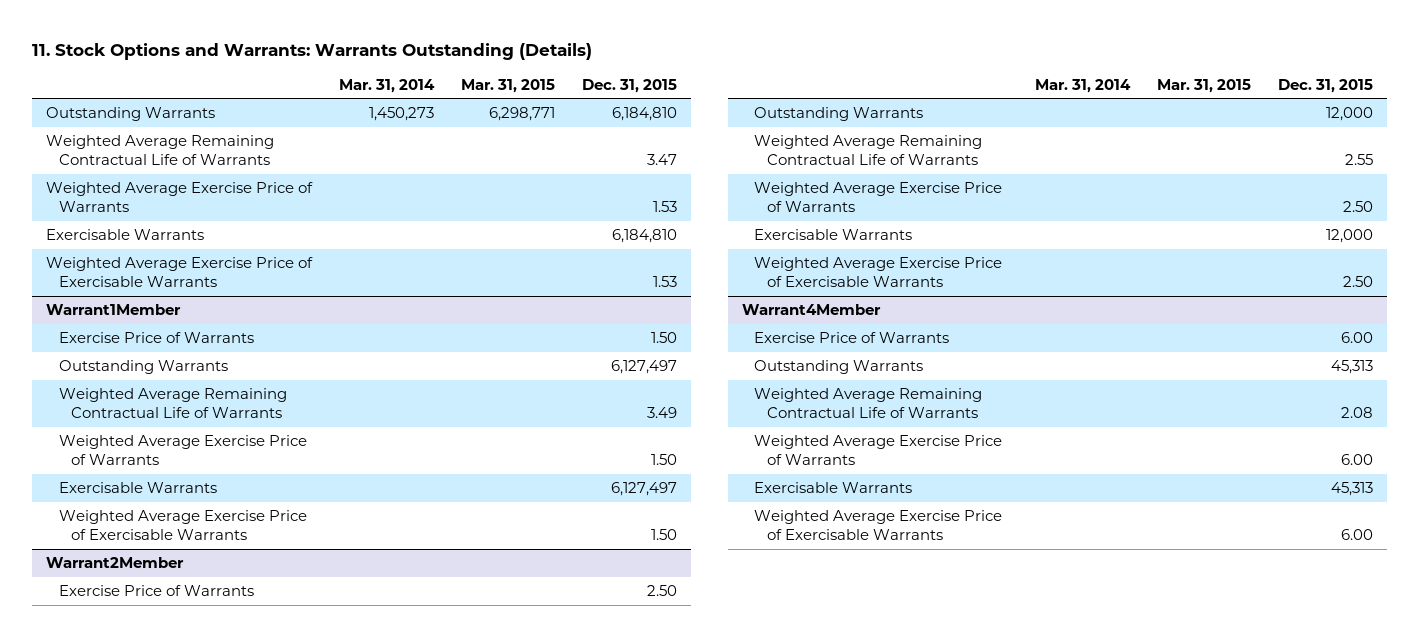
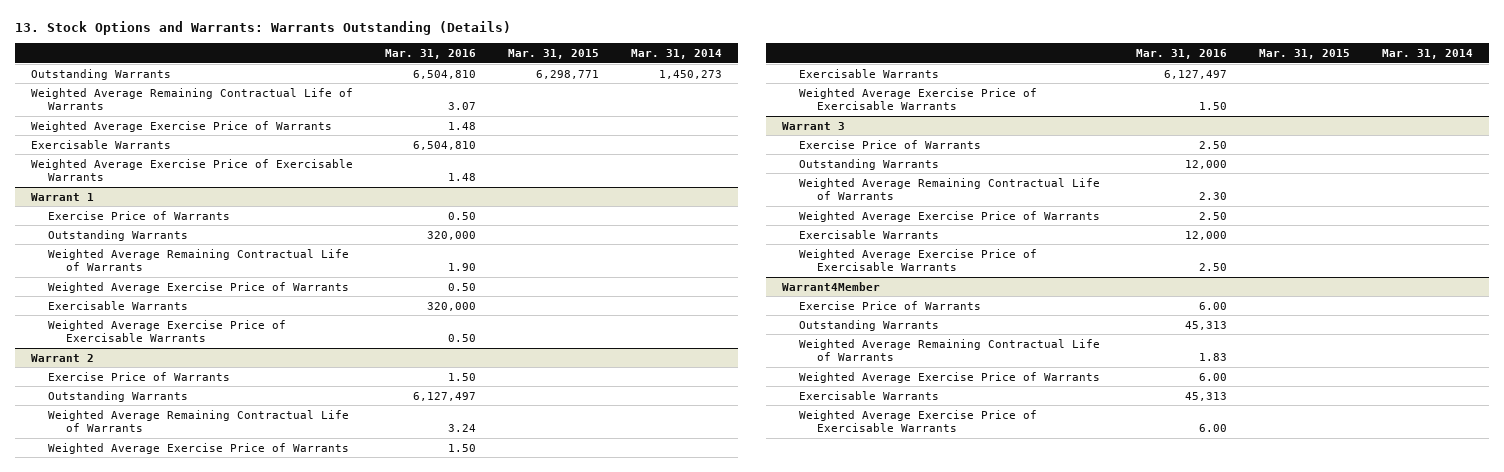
[32,42,593,60] 11. Stock Options and Warrants: Warrants Outstanding (Details) -> [14,21,511,36] 13. Stock Options and Warrants: Warrants Outstanding (Details)
[582,78,678,93] Dec. 31, 2015 -> none
none -> [385,49,477,60] Mar. 31, 2016
[46,304,182,316] Warrant1Member -> [30,192,94,201] Warrant 1
[46,557,185,569] Warrant2Member -> [30,353,94,362] Warrant 2
none -> [782,121,846,130] Warrant 3
none -> [799,139,982,149] Exercise Price of Warrants
none -> [799,158,940,170] Outstanding Warrants
none -> [799,177,1101,201] Weighted Average Remaining Contractual Life of Warrants
none -> [799,210,1101,222] Weighted Average Exercise Price of Warrants
none -> [799,229,940,239] Exercisable Warrants
none -> [799,248,1038,272] Weighted Average Exercise Price of Exercisable Warrants

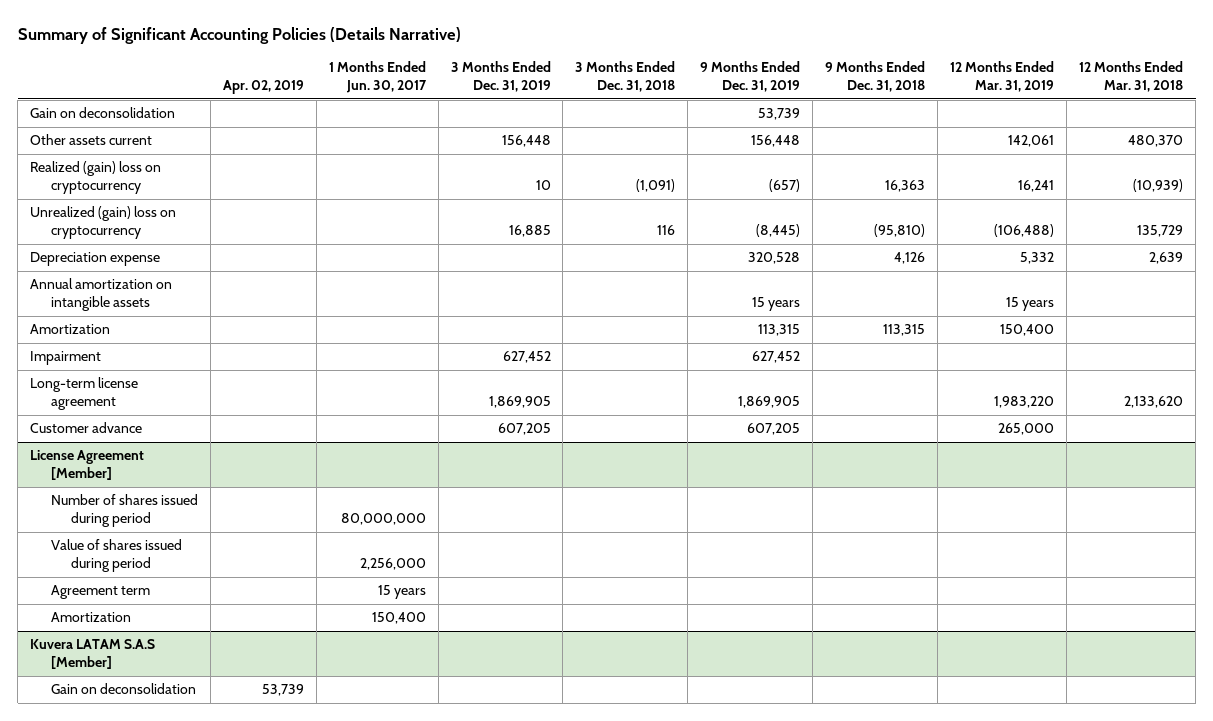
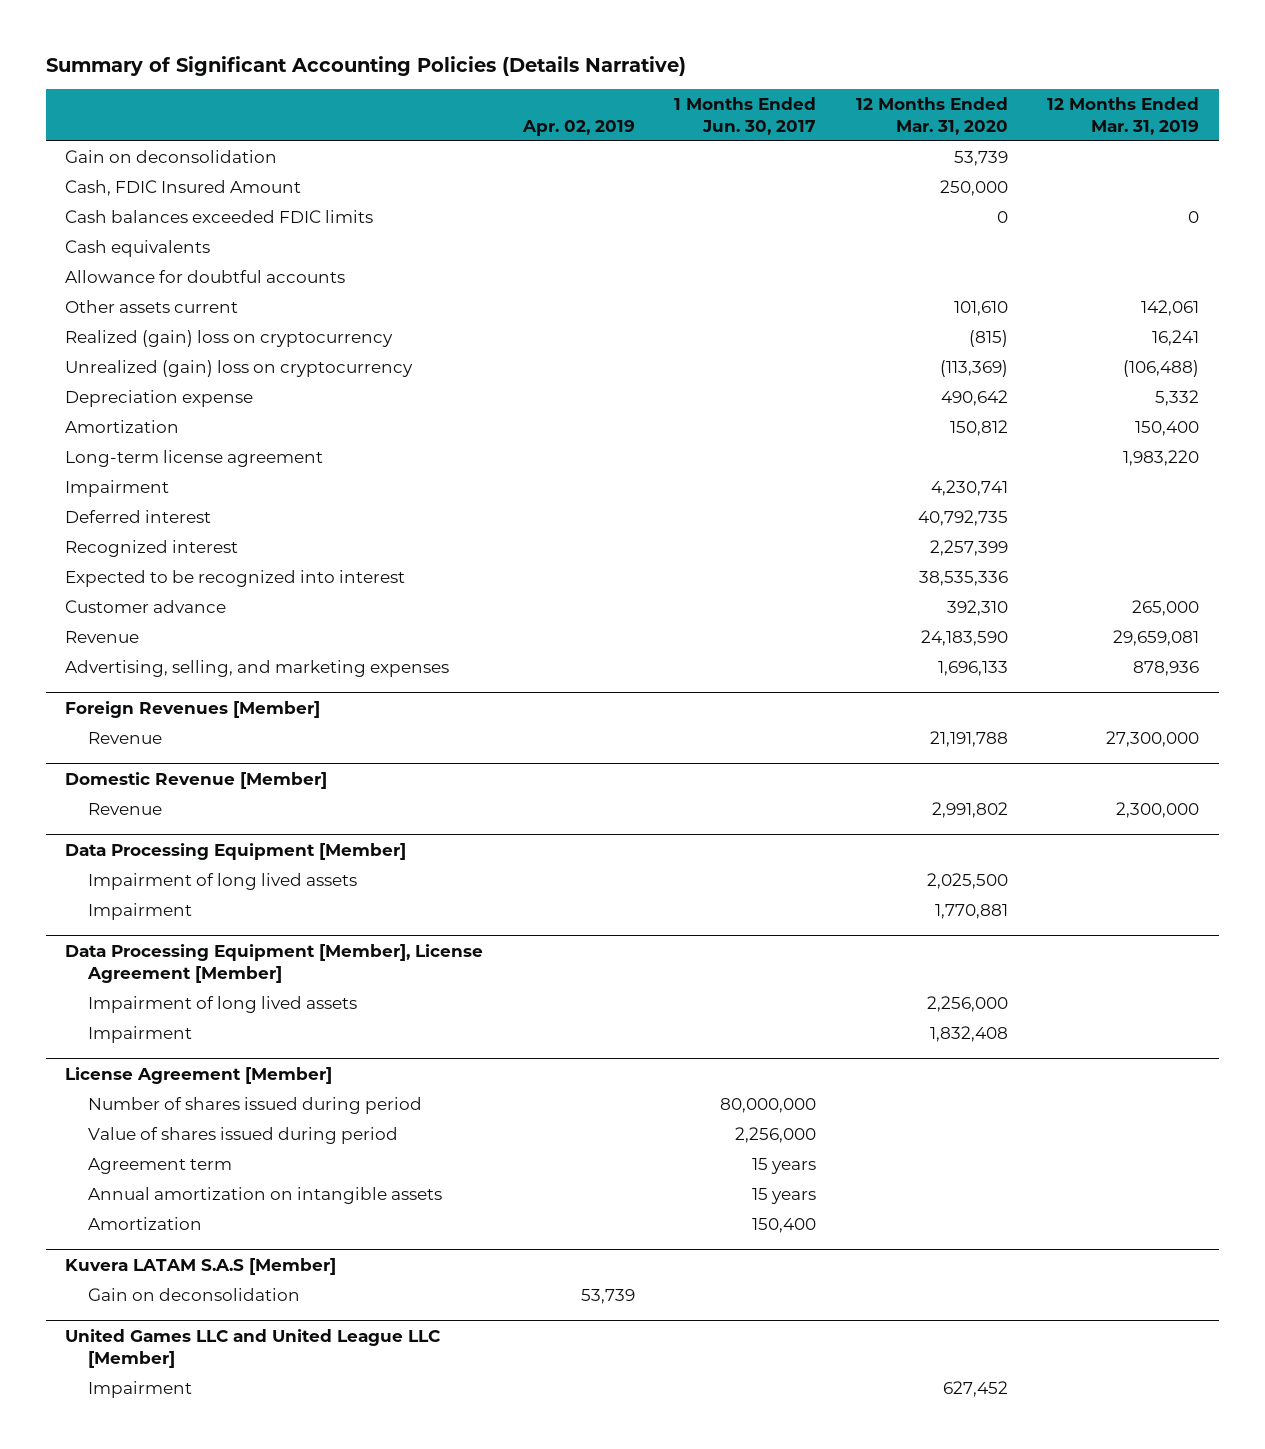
[450,61,551,93] 3 Months Ended Dec. 31, 2019 -> none
[575,61,676,93] 3 Months Ended Dec. 31, 2018 -> none
[700,61,801,93] 9 Months Ended Dec. 31, 2019 -> none
[825,61,926,93] 9 Months Ended Dec. 31, 2018 -> none
[1079,61,1184,93] 12 Months Ended Mar. 31, 2018 -> none
none -> [855,96,1008,135] 12 Months Ended Mar. 31, 2020
none -> [65,180,302,197] Cash, FDIC Insured Amount
none -> [65,210,374,224] Cash balances exceeded FDIC limits
none -> [65,240,211,258] Cash equivalents
none -> [65,270,346,284] Allowance for doubtful accounts
[30,278,173,312] Annual amortization on intangible assets -> none
[30,351,102,366] Impairment -> [65,480,170,498] Impairment
none -> [65,510,212,524] Deferred interest
none -> [65,540,239,558] Recognized interest
none -> [65,570,406,588] Expected to be recognized into interest
none -> [65,631,140,644] Revenue
none -> [65,660,450,678] Advertising, selling, and marketing expenses
none -> [65,700,321,718] Foreign Revenues [Member]
none -> [88,732,163,745] Revenue
none -> [65,771,328,789] Domestic Revenue [Member]
none -> [88,803,163,816] Revenue
none -> [65,842,407,860] Data Processing Equipment [Member]
none -> [88,873,358,891] Impairment of long lived assets
none -> [88,903,193,921] Impairment
none -> [65,943,484,983] Data Processing Equipment [Member], License Agreement [Member]
none -> [88,996,358,1014] Impairment of long lived assets
none -> [88,1026,193,1044] Impairment
none -> [88,1187,443,1205] Annual amortization on intangible assets
none -> [65,1328,442,1368] United Games LLC and United League LLC [Member]
none -> [88,1381,193,1399] Impairment

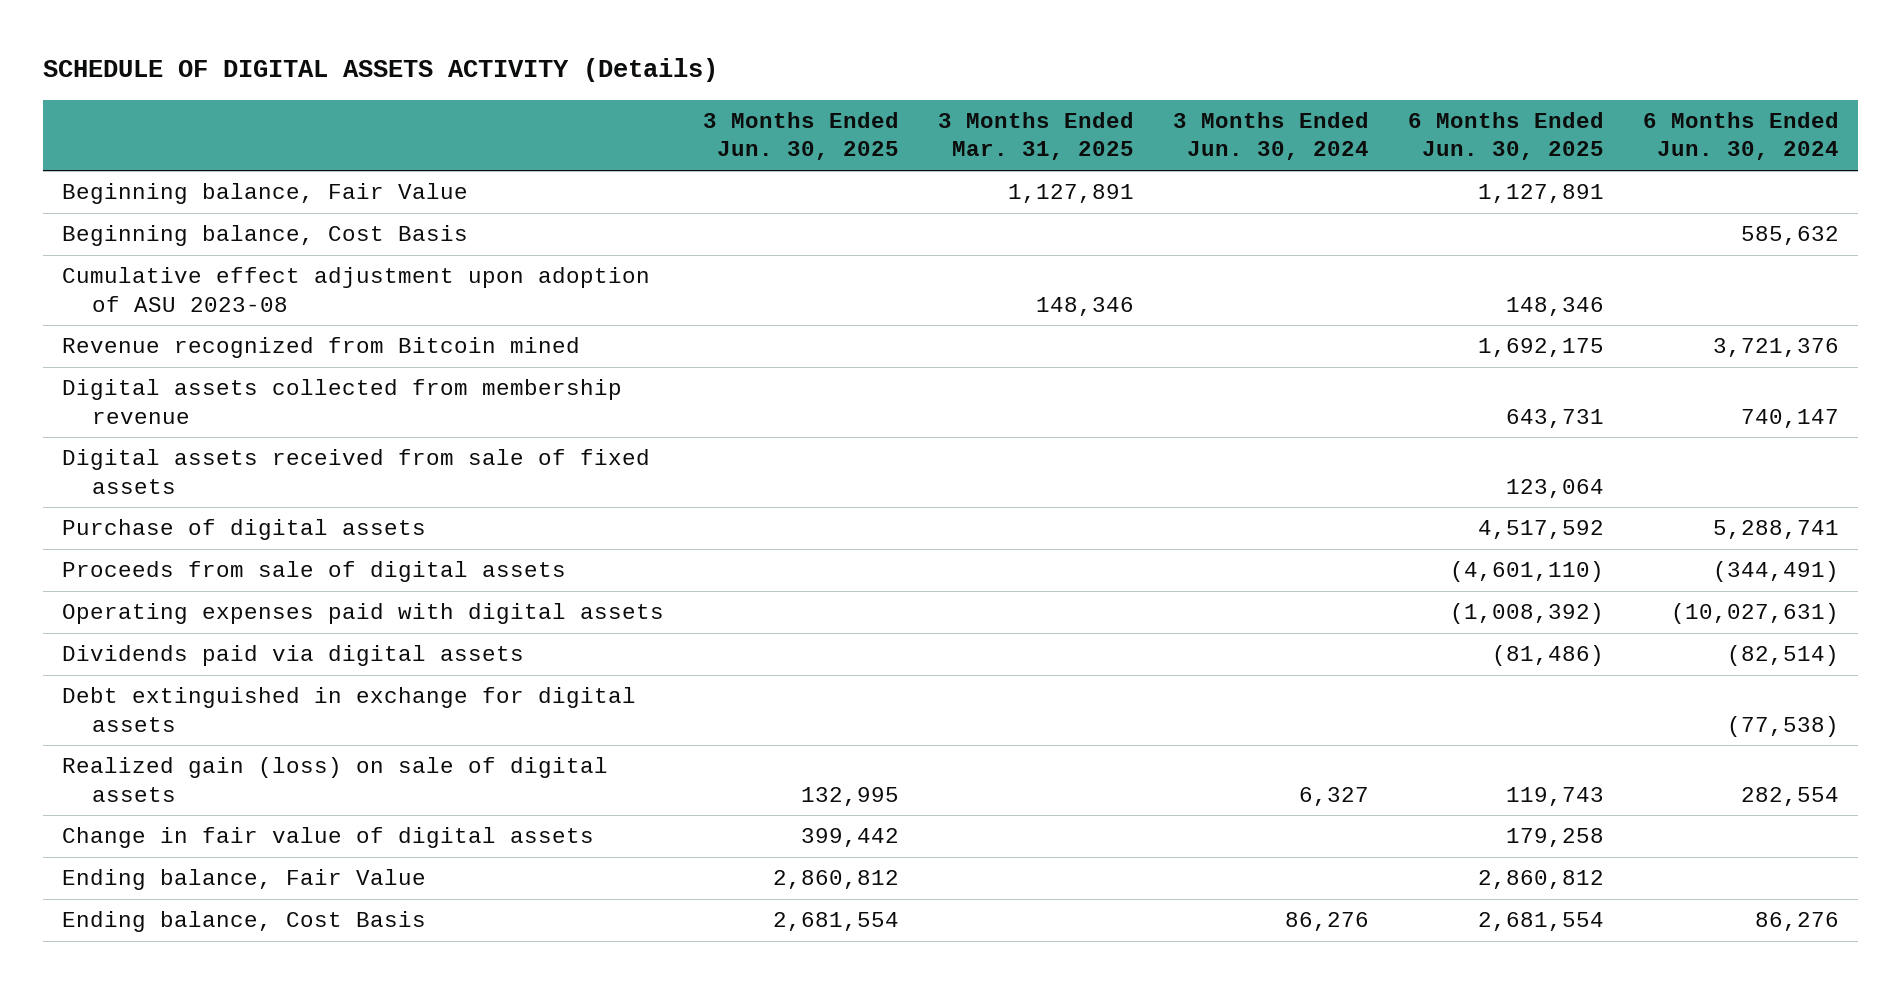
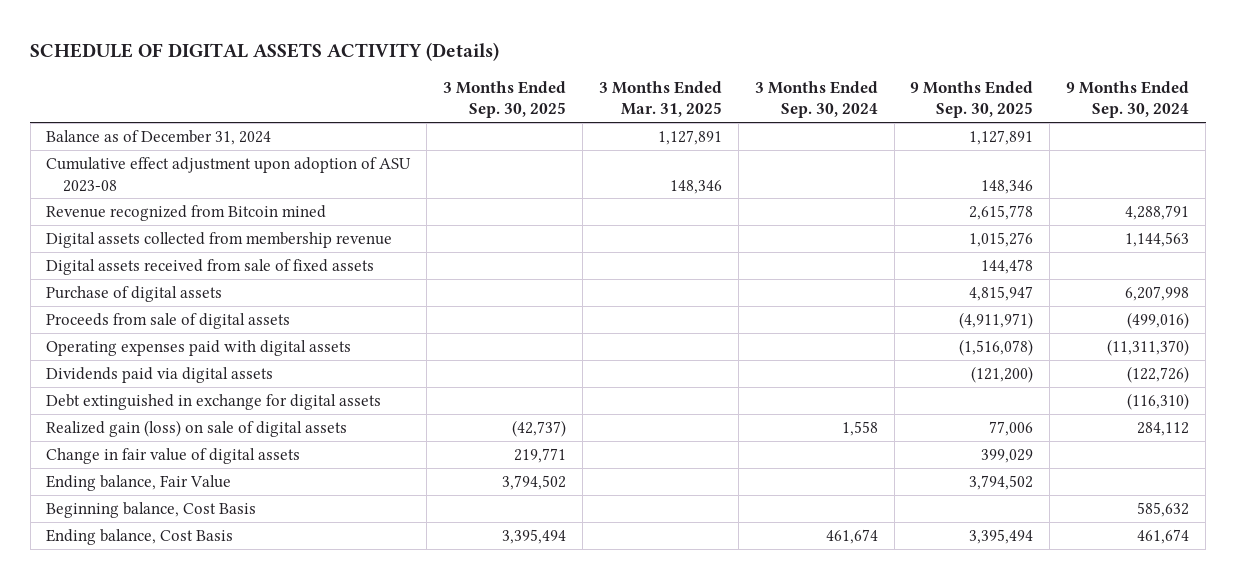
[703,112,900,161] 3 Months Ended Jun. 30, 2025 -> none
[1173,112,1370,161] 3 Months Ended Jun. 30, 2024 -> none
[1407,112,1604,161] 6 Months Ended Jun. 30, 2025 -> none
[1642,112,1839,161] 6 Months Ended Jun. 30, 2024 -> none
none -> [443,80,567,119] 3 Months Ended Sep. 30, 2025
none -> [754,80,878,119] 3 Months Ended Sep. 30, 2024
none -> [910,80,1034,119] 9 Months Ended Sep. 30, 2025
none -> [1066,80,1190,119] 9 Months Ended Sep. 30, 2024
[62,183,469,205] Beginning balance, Fair Value -> [46,129,272,145] Balance as of December 31, 2024
[62,225,469,247] Beginning balance, Cost Basis -> [46,501,257,518] Beginning balance, Cost Basis

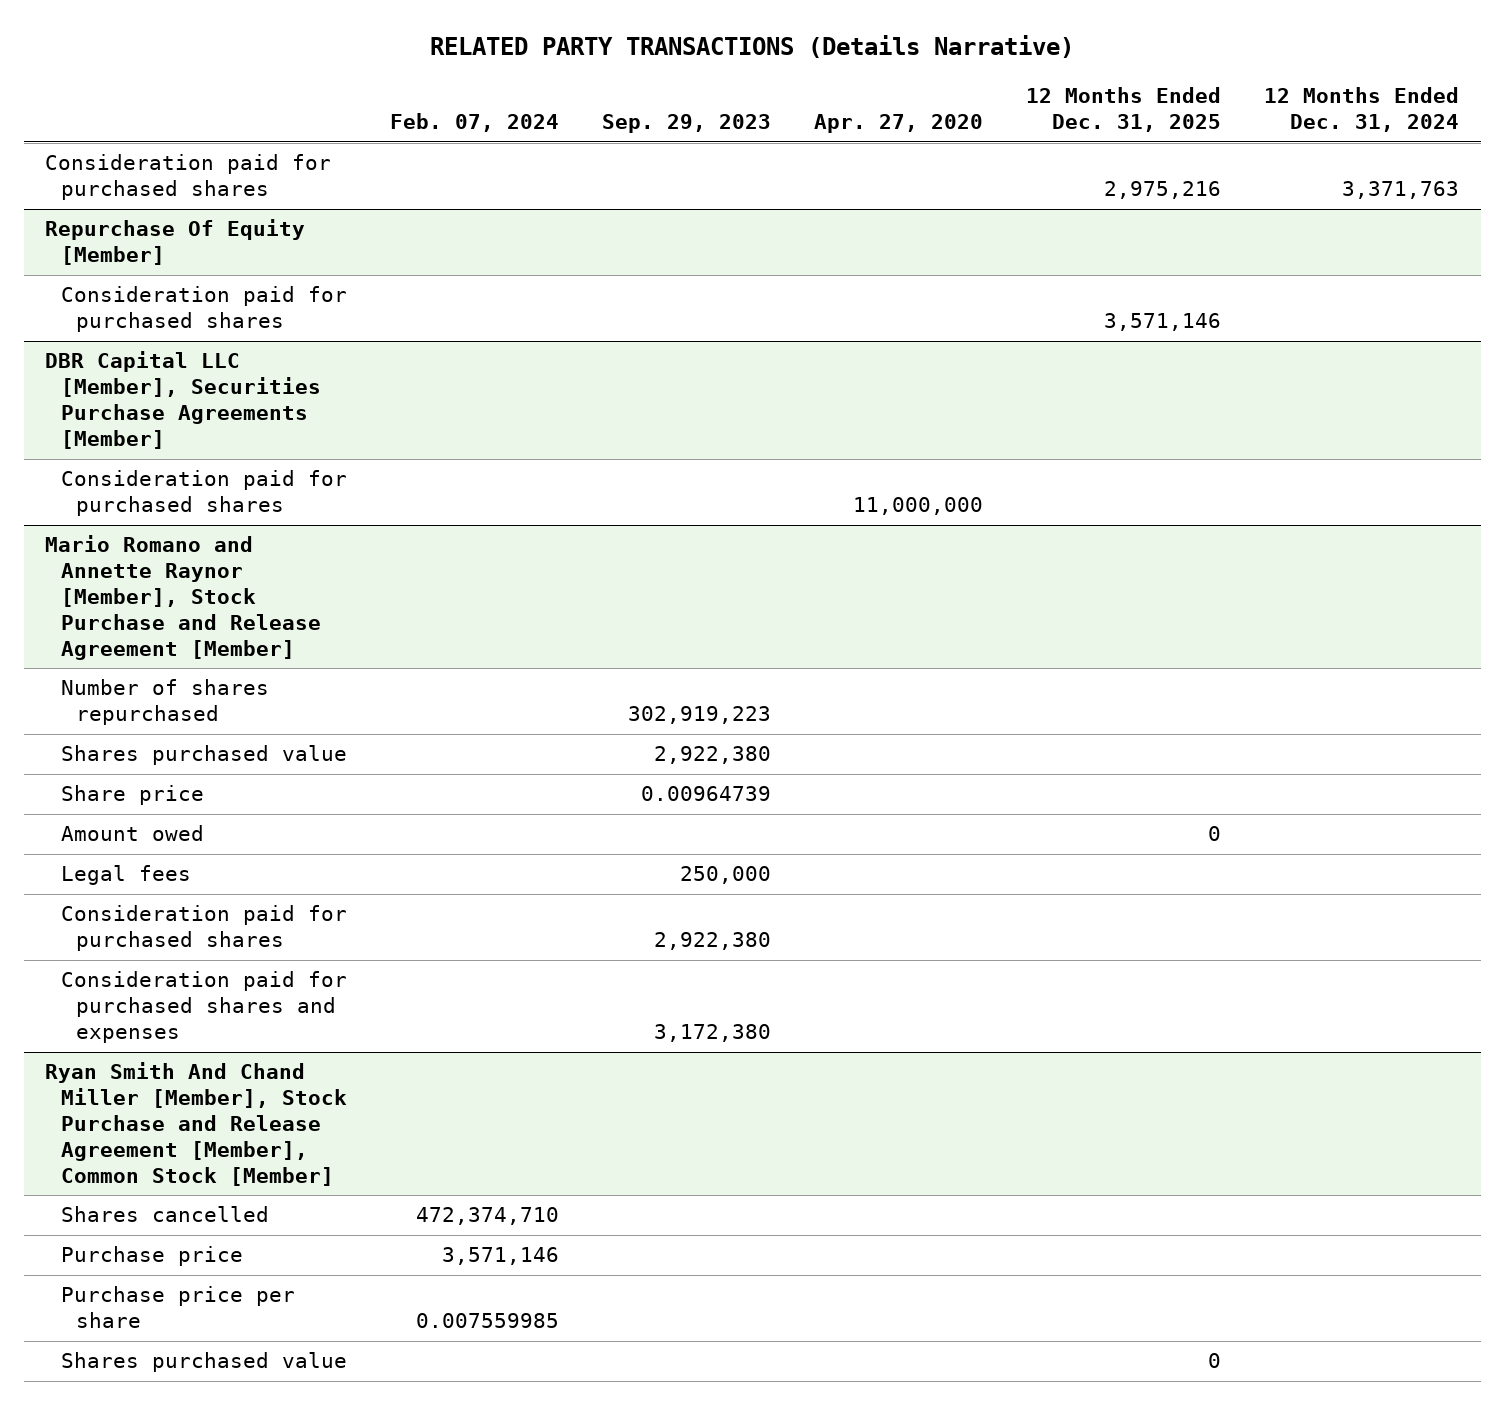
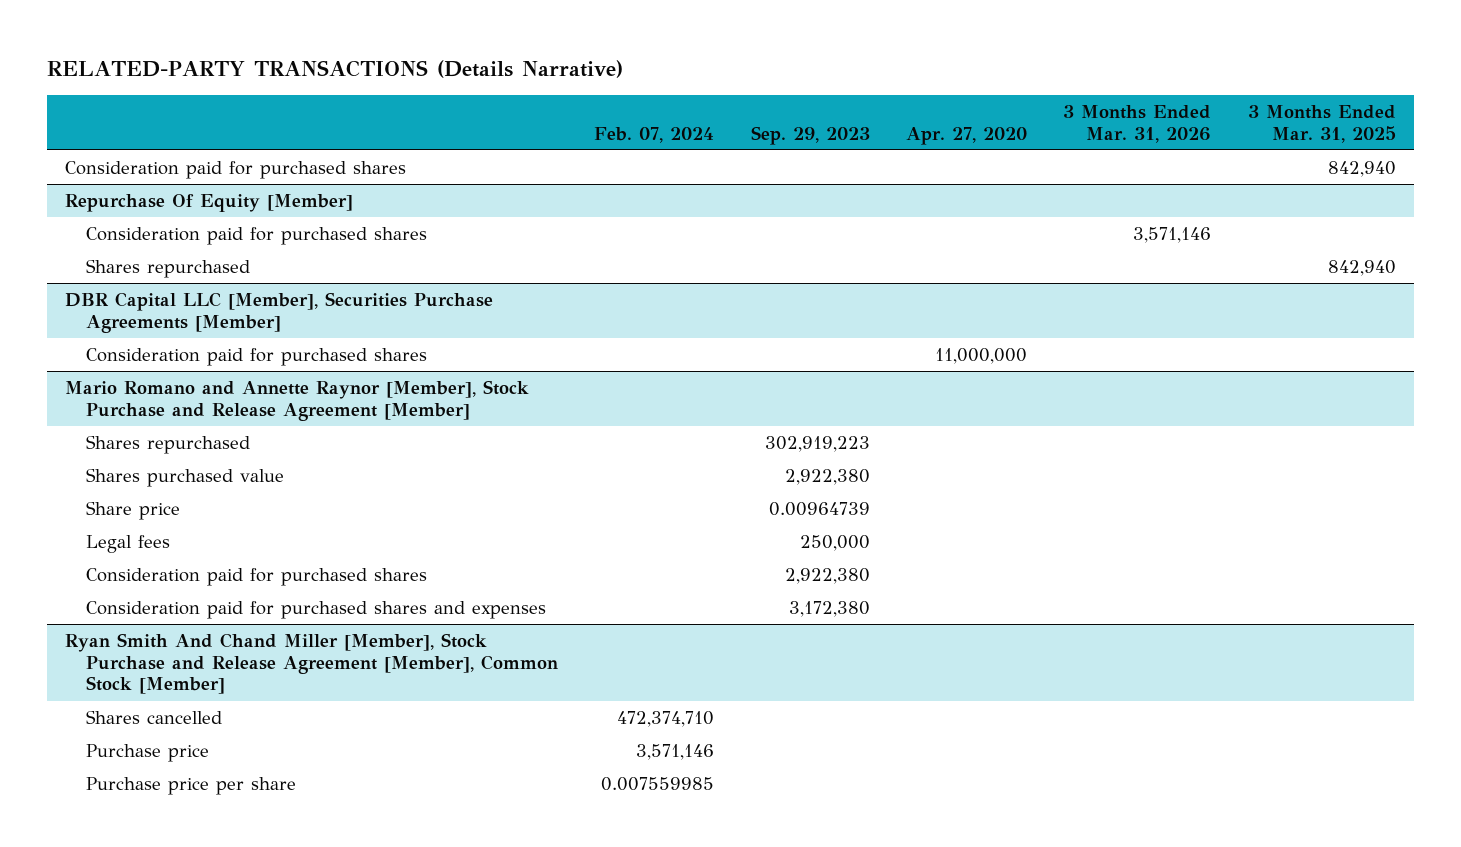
[430,35,1075,59] RELATED PARTY TRANSACTIONS (Details Narrative) -> [47,60,624,79] RELATED-PARTY TRANSACTIONS (Details Narrative)
[1026,87,1222,133] 12 Months Ended Dec. 31, 2025 -> none
[1264,87,1460,133] 12 Months Ended Dec. 31, 2024 -> none
none -> [1063,104,1212,143] 3 Months Ended Mar. 31, 2026
none -> [1247,104,1396,143] 3 Months Ended Mar. 31, 2025
none -> [86,259,251,279] Shares repurchased
[60,679,269,726] Number of shares repurchased -> [86,435,251,455] Shares repurchased
[60,825,204,842] Amount owed -> none
[60,1352,347,1373] Shares purchased value -> none

